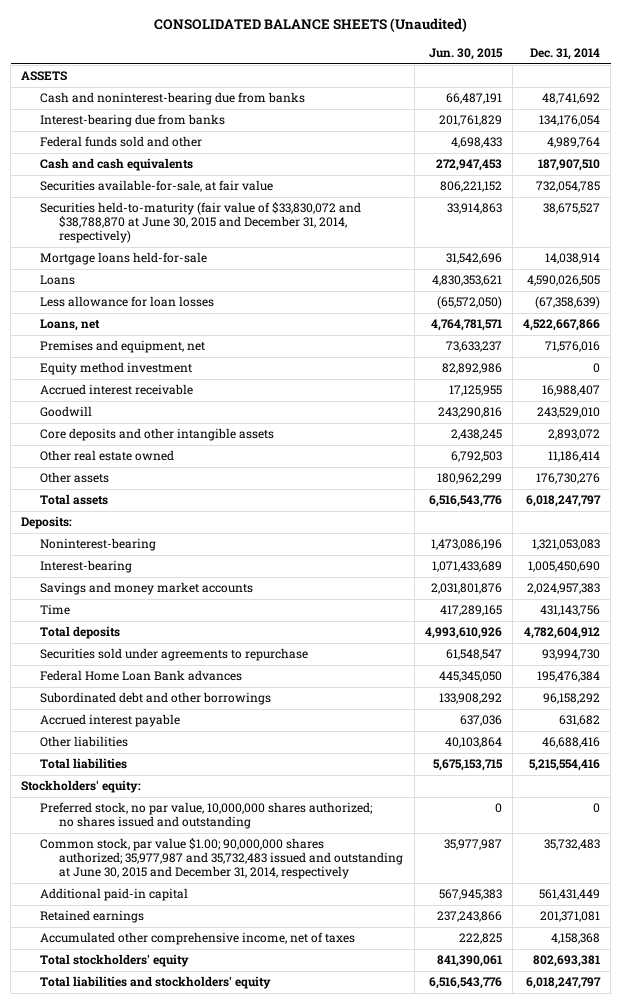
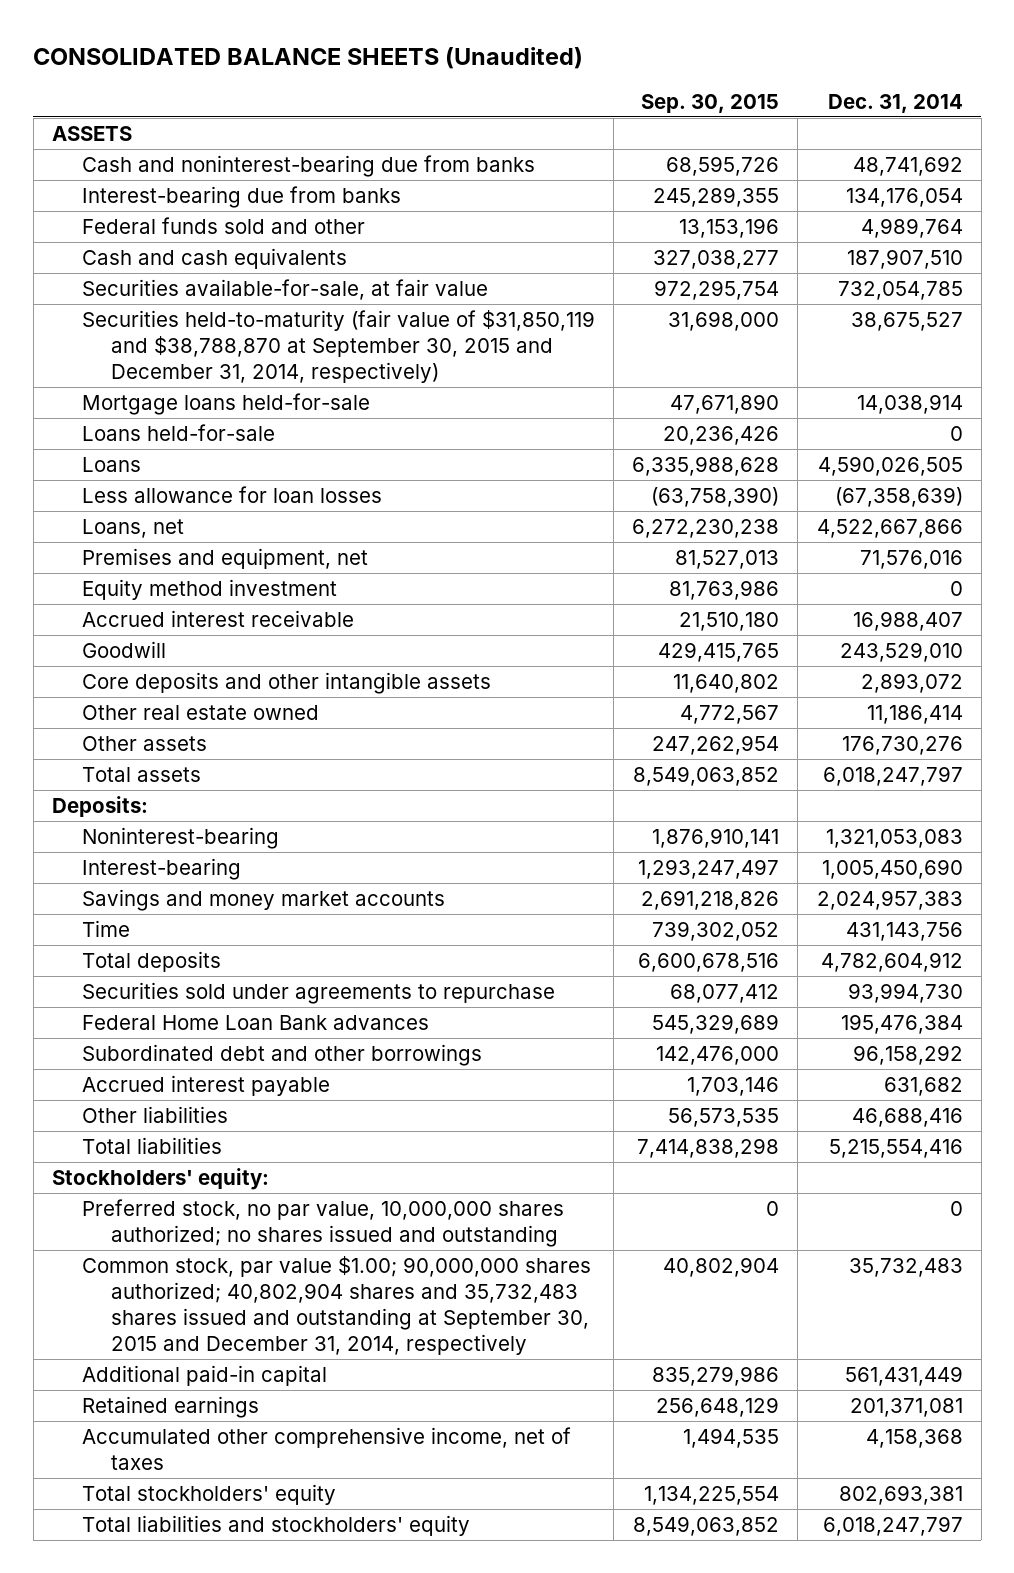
[428,47,503,60] Jun. 30, 2015 -> none
none -> [641,93,780,113] Sep. 30, 2015
[40,202,362,244] Securities held-to-maturity (fair value of $33,830,072 and $38,788,870 at June 30, 2015 and December 31, 2014, respectively) -> [81,310,595,383] Securities held-to-maturity (fair value of $31,850,119 and $38,788,870 at September 30, 2015 and December 31, 2014, respectively)
none -> [81,424,275,442] Loans held-for-sale
[40,838,404,880] Common stock, par value $1.00; 90,000,000 shares authorized; 35,977,987 and 35,732,483 issued and outstanding at June 30, 2015 and December 31, 2014, respectively -> [81,1256,591,1355] Common stock, par value $1.00; 90,000,000 shares authorized; 40,802,904 shares and 35,732,483 shares issued and outstanding at September 30, 2015 and December 31, 2014, respectively

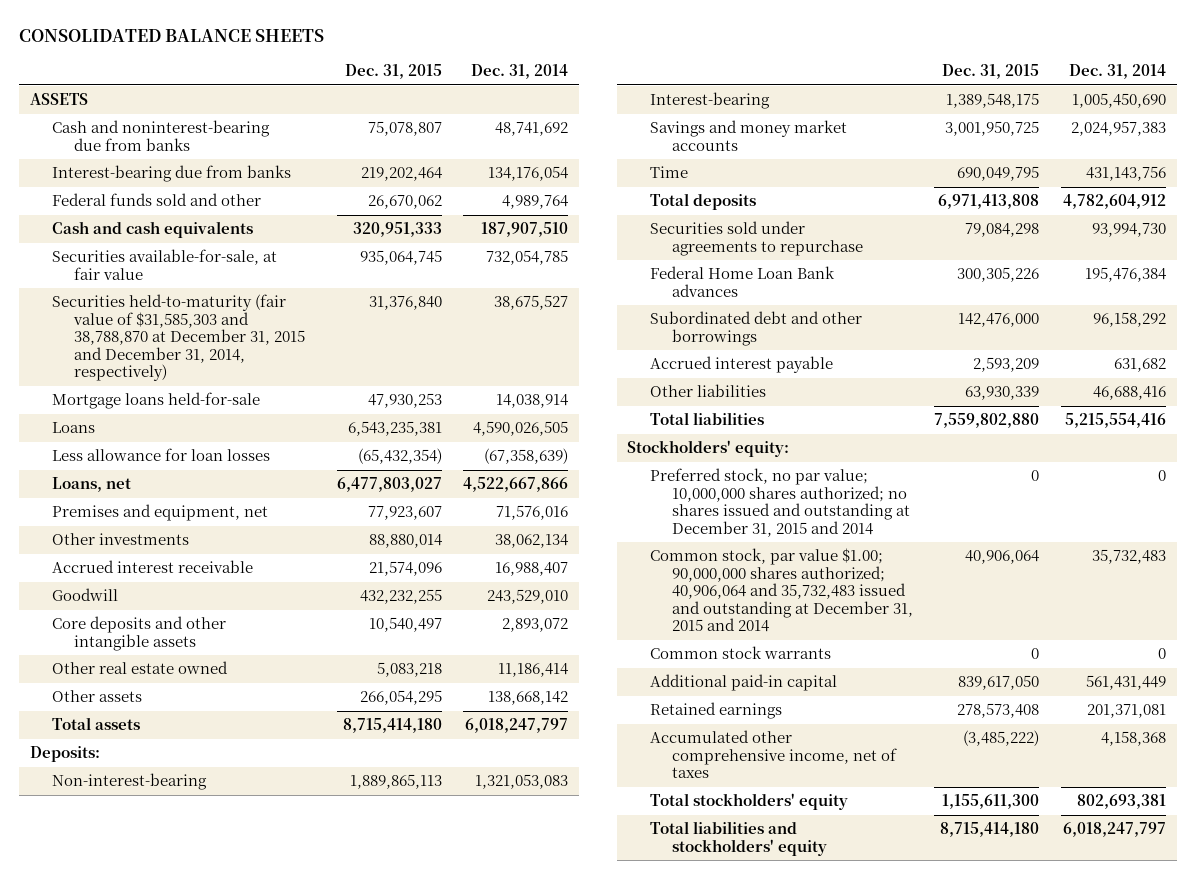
[33,46,584,69] CONSOLIDATED BALANCE SHEETS (Unaudited) -> [18,29,324,43] CONSOLIDATED BALANCE SHEETS
[641,93,780,113] Sep. 30, 2015 -> none
none -> [344,64,442,80] Dec. 31, 2015
[81,310,595,383] Securities held-to-maturity (fair value of $31,850,119 and $38,788,870 at September 30, 2015 and December 31, 2014, respectively) -> [51,294,305,382] Securities held-to-maturity (fair value of $31,585,303 and 38,788,870 at December 31, 2015 and December 31, 2014, respectively)
[81,424,275,442] Loans held-for-sale -> none
[81,579,337,601] Equity method investment -> [51,533,189,546] Other investments
[949,581,963,597] 0 -> [495,534,569,549] 38,062,134
[841,736,963,756] 176,730,276 -> [488,691,569,706] 138,668,142
[81,827,279,850] Noninterest-bearing -> [51,773,207,791] Non-interest-bearing
[81,1199,564,1248] Preferred stock, no par value, 10,000,000 shares authorized; no shares issued and outstanding -> [649,468,910,537] Preferred stock, no par value; 10,000,000 shares authorized; no shares issued and outstanding at December 31, 2015 and 2014
[81,1256,591,1355] Common stock, par value $1.00; 90,000,000 shares authorized; 40,802,904 shares and 35,732,483 shares issued and outstanding at September 30, 2015 and December 31, 2014, respectively -> [649,548,913,633] Common stock, par value $1.00; 90,000,000 shares authorized; 40,906,064 and 35,732,483 issued and outstanding at December 31, 2015 and 2014
none -> [649,646,831,660] Common stock warrants

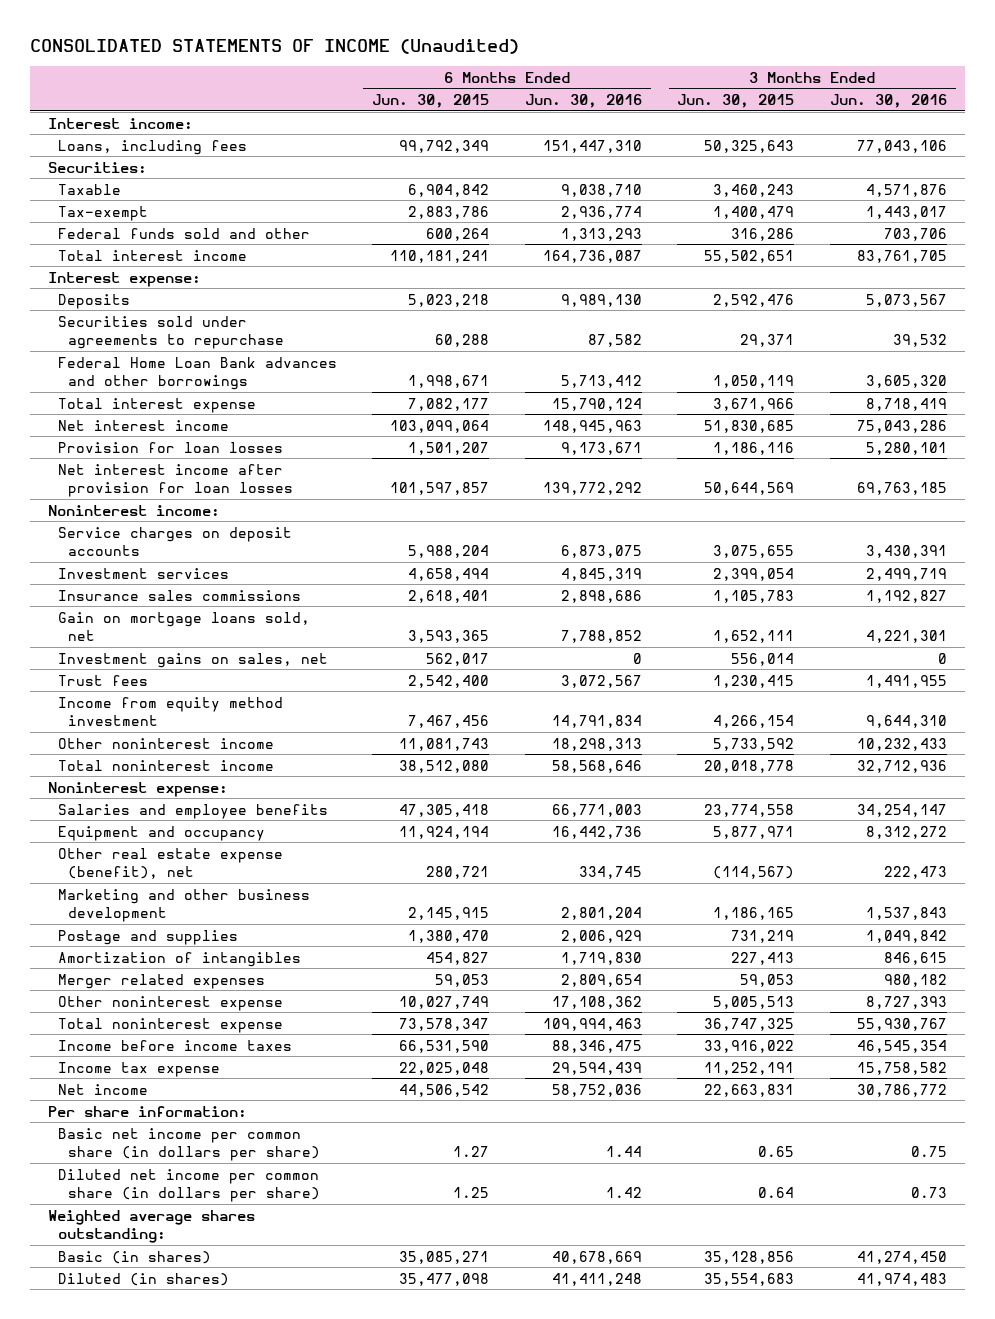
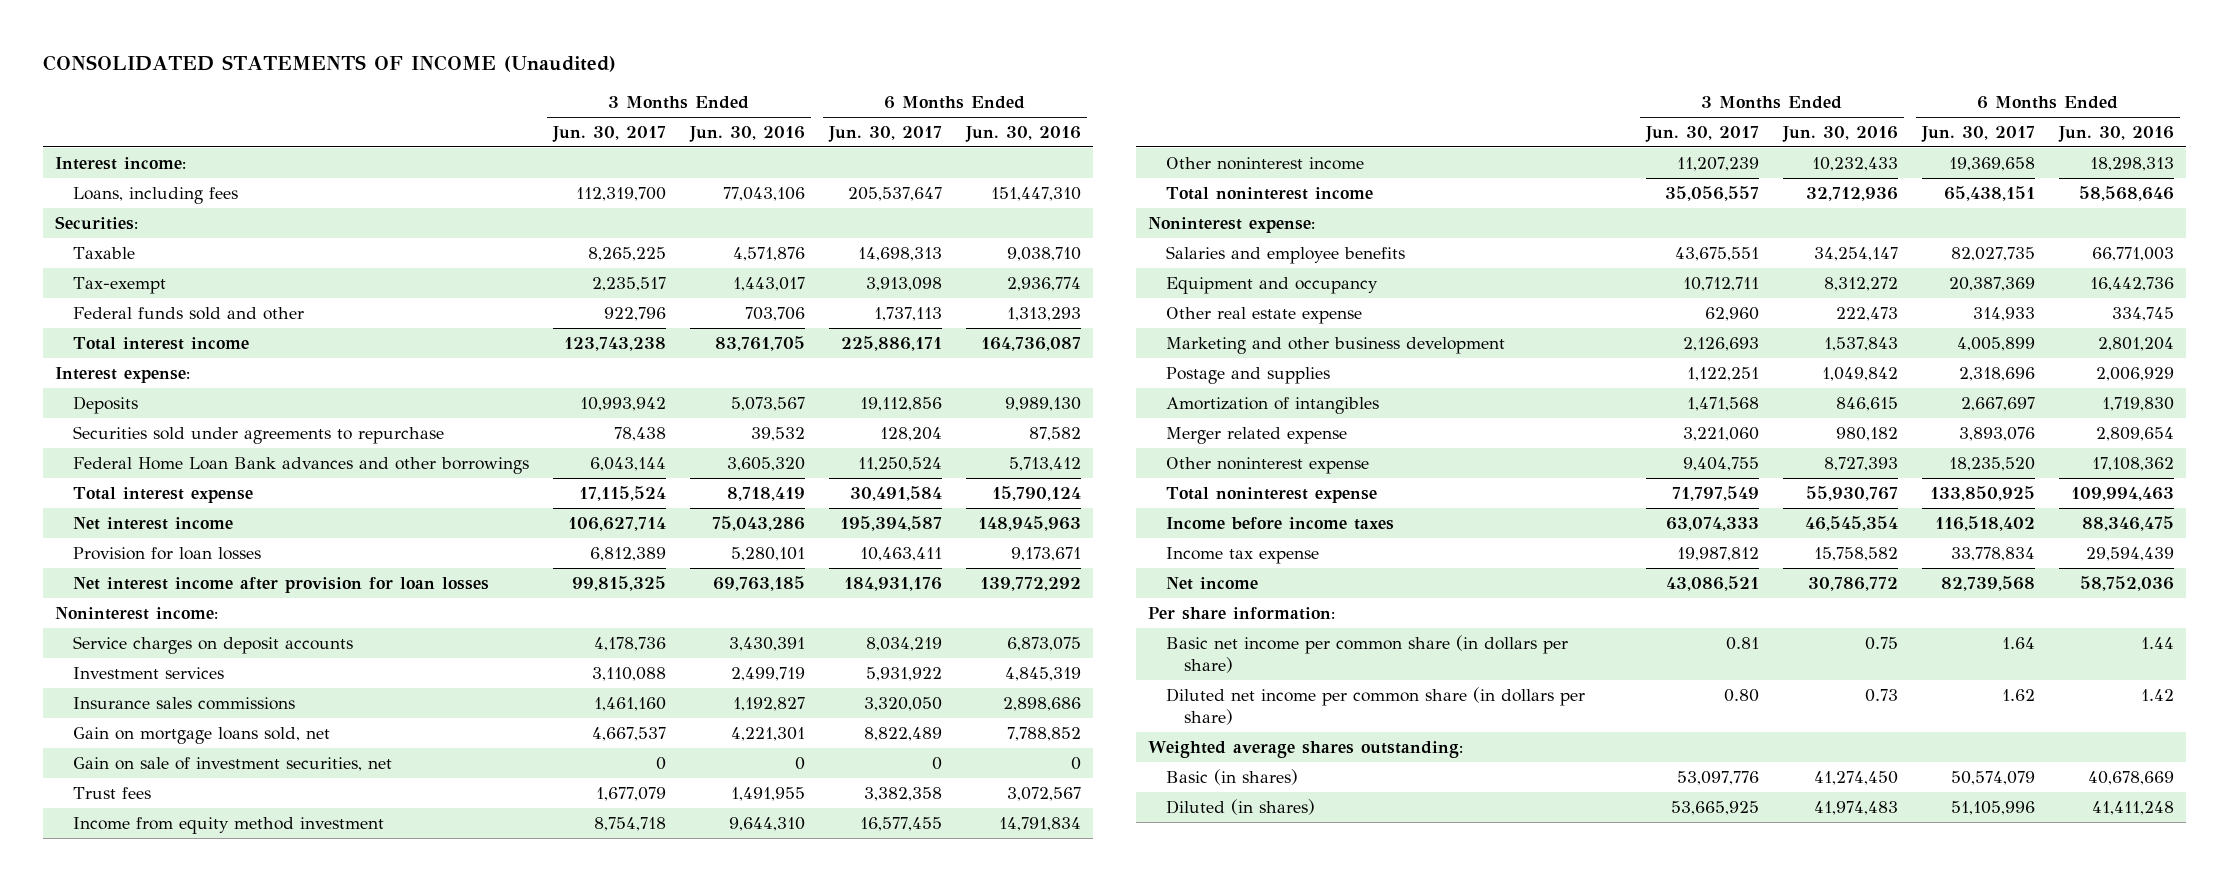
[372,94,490,109] Jun. 30, 2015 -> none
[677,94,795,109] Jun. 30, 2015 -> none
none -> [552,125,667,142] Jun. 30, 2017
none -> [827,125,942,142] Jun. 30, 2017
[57,652,328,668] Investment gains on sales, net -> [73,756,393,771] Gain on sale of investment securities, net
[57,847,283,879] Other real estate expense (benefit), net -> [1166,306,1363,324] Other real estate expense
[57,973,265,989] Merger related expenses -> [1166,426,1348,444] Merger related expense

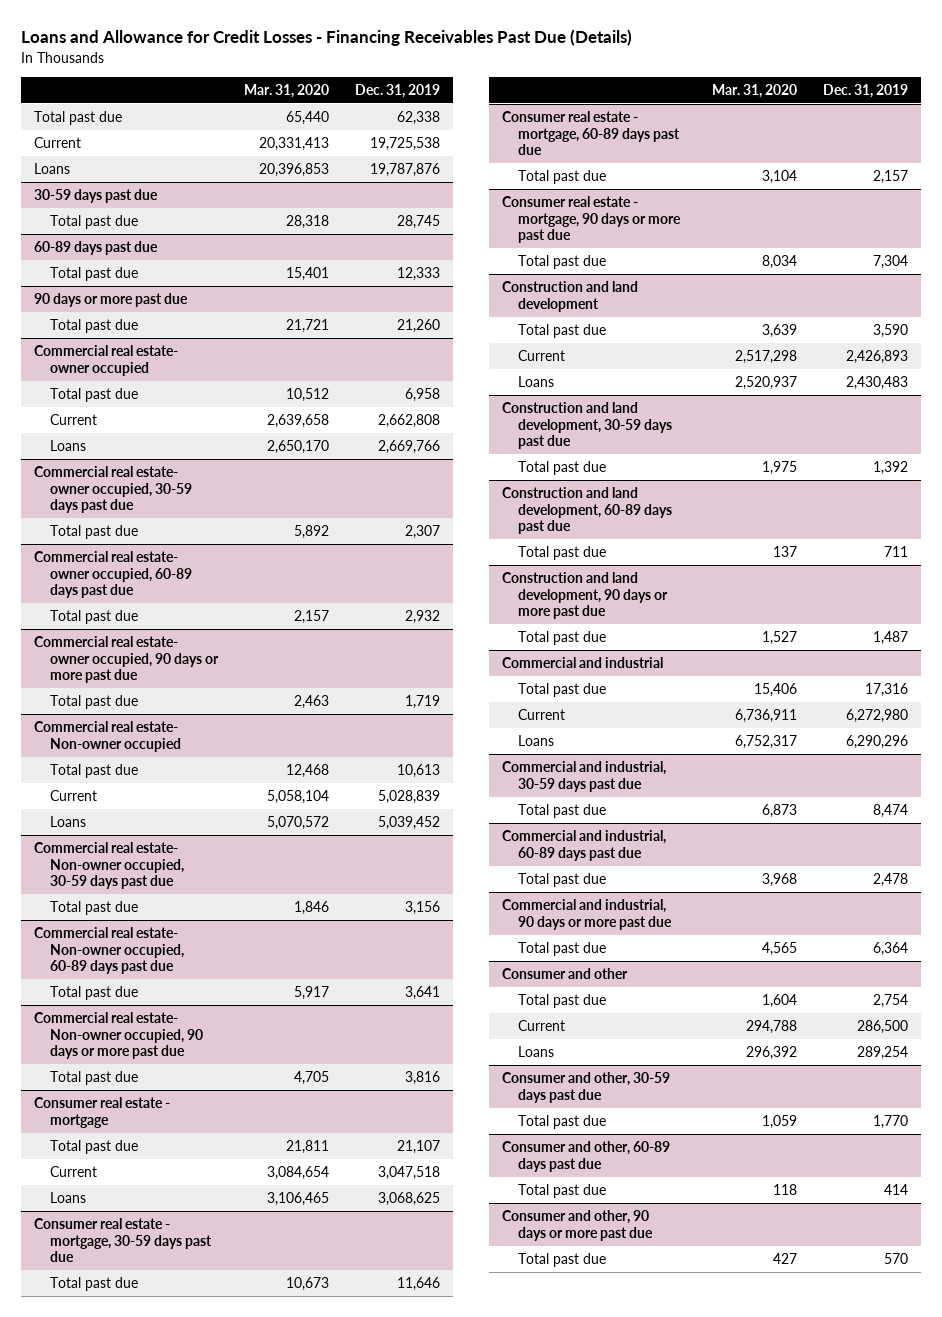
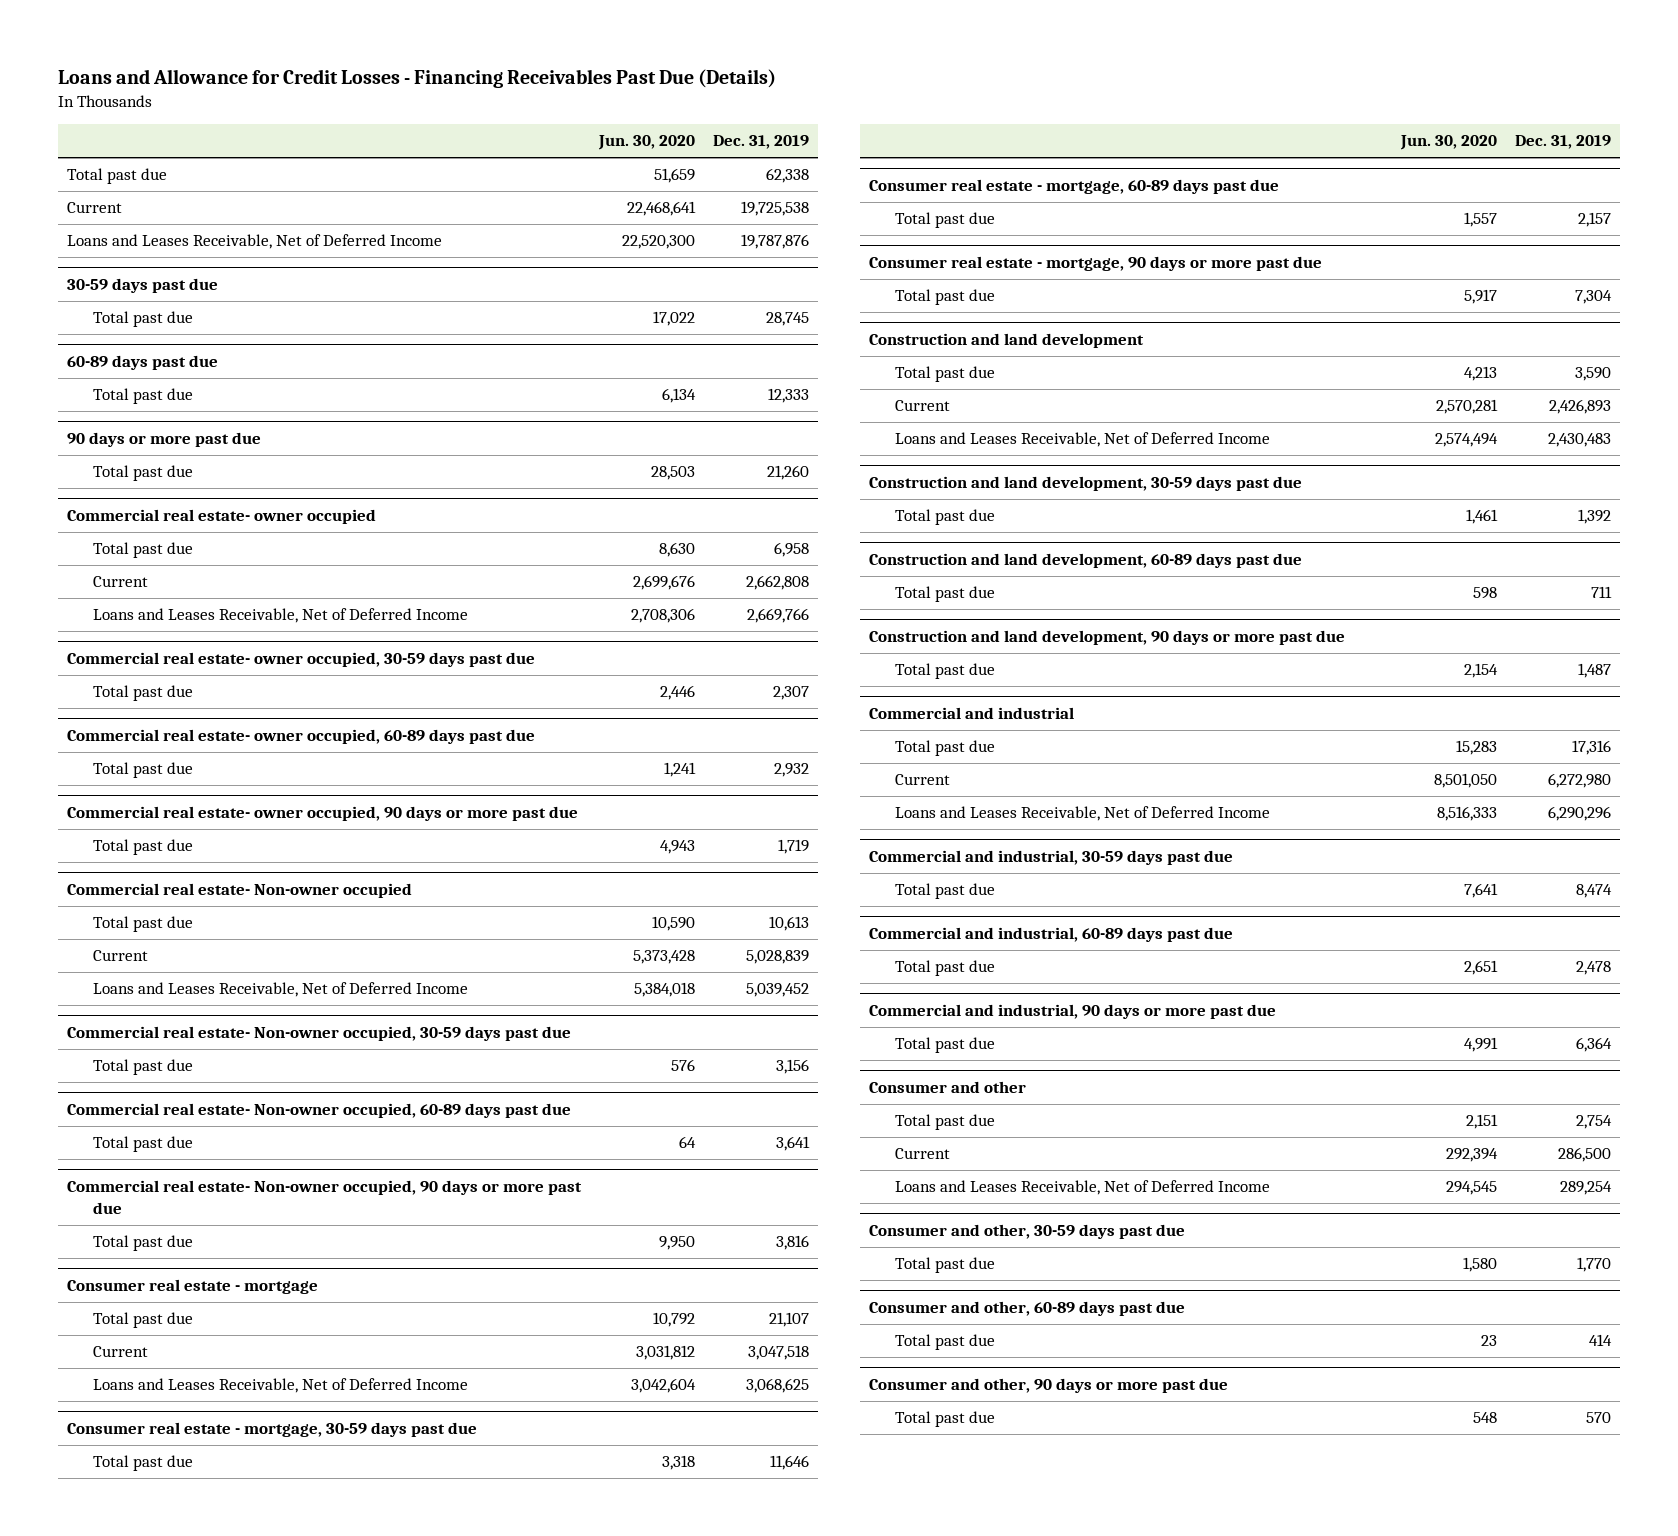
[244,83,330,98] Mar. 31, 2020 -> none
none -> [597,135,695,151] Jun. 30, 2020
[34,163,71,175] Loans -> [66,234,442,250] Loans and Leases Receivable, Net of Deferred Income
[50,440,87,452] Loans -> [93,608,469,624] Loans and Leases Receivable, Net of Deferred Income
[50,816,87,828] Loans -> [93,982,469,998] Loans and Leases Receivable, Net of Deferred Income
[50,1192,87,1204] Loans -> [93,1378,469,1394] Loans and Leases Receivable, Net of Deferred Income
[517,376,554,388] Loans -> [895,432,1271,448] Loans and Leases Receivable, Net of Deferred Income
[517,735,554,747] Loans -> [895,806,1271,822] Loans and Leases Receivable, Net of Deferred Income
[517,1046,554,1058] Loans -> [895,1180,1271,1196] Loans and Leases Receivable, Net of Deferred Income

